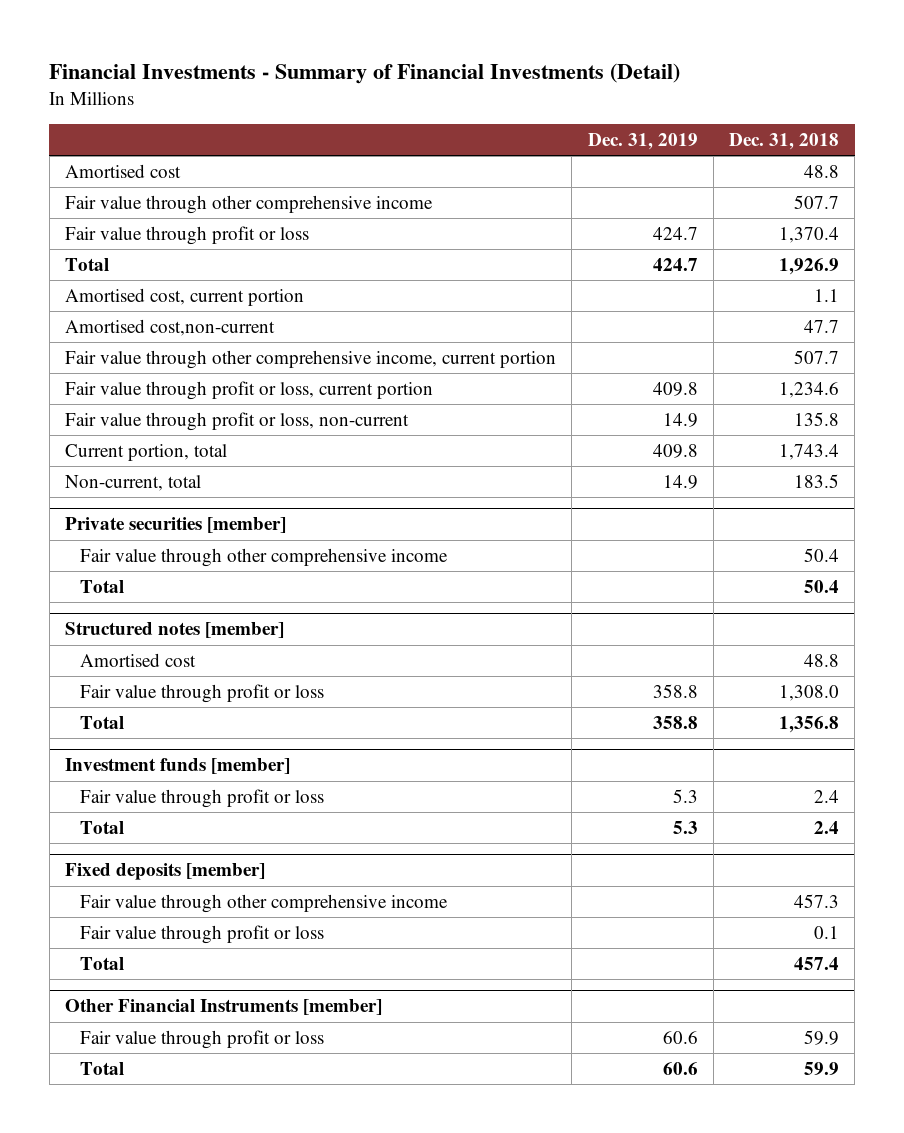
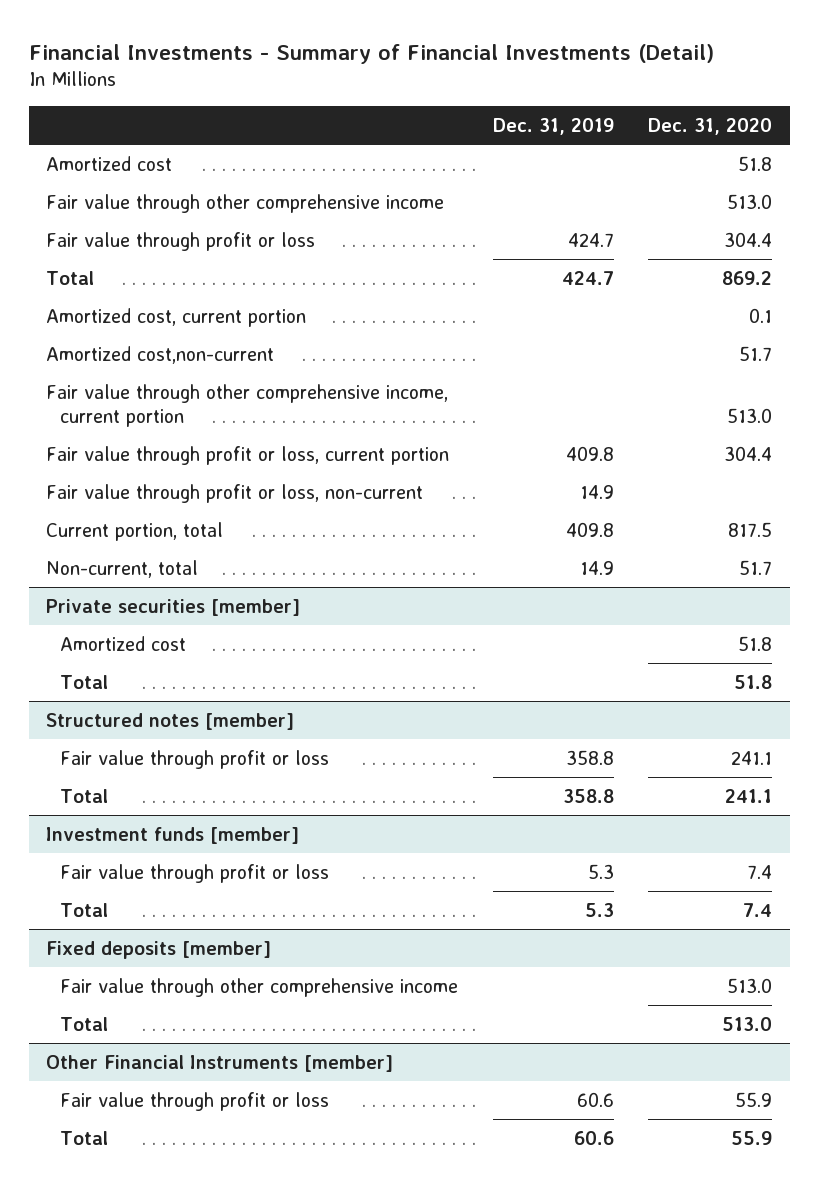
[729,133,840,151] Dec. 31, 2018 -> none
none -> [648,117,773,135] Dec. 31, 2020
[64,163,181,178] Amortised cost -> [46,155,173,171] Amortized cost
[64,287,304,306] Amortised cost, current portion -> [46,307,307,327] Amortized cost, current portion
[64,318,275,336] Amortised cost,non-current -> [46,345,275,364] Amortized cost,non-current
[79,547,448,567] Fair value through other comprehensive income -> none
none -> [60,635,187,651] Amortized cost
[79,652,196,667] Amortised cost -> none
[79,924,324,944] Fair value through profit or loss -> none

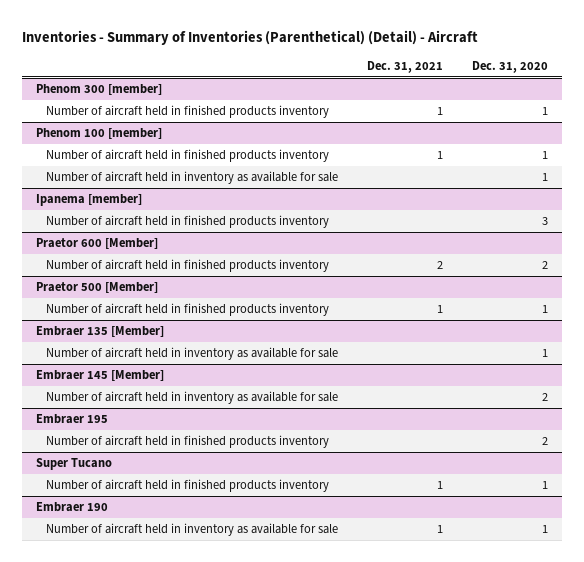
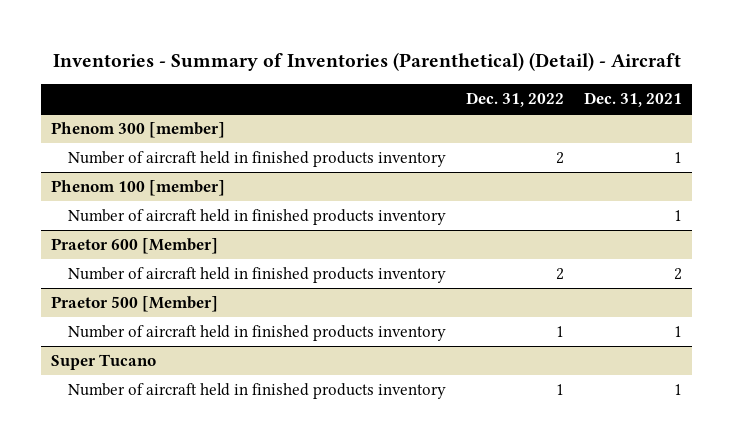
[471,60,548,73] Dec. 31, 2020 -> none
none -> [466,91,565,107] Dec. 31, 2022
[46,171,339,185] Number of aircraft held in inventory as available for sale -> none
[36,194,143,207] Ipanema [member] -> none
[46,215,330,229] Number of aircraft held in finished products inventory -> none
[36,326,165,338] Embraer 135 [Member] -> none
[46,347,339,361] Number of aircraft held in inventory as available for sale -> none
[36,370,165,382] Embraer 145 [Member] -> none
[46,391,339,405] Number of aircraft held in inventory as available for sale -> none
[36,414,109,425] Embraer 195 -> none
[46,435,330,449] Number of aircraft held in finished products inventory -> none
[36,502,109,513] Embraer 190 -> none
[46,523,339,537] Number of aircraft held in inventory as available for sale -> none

